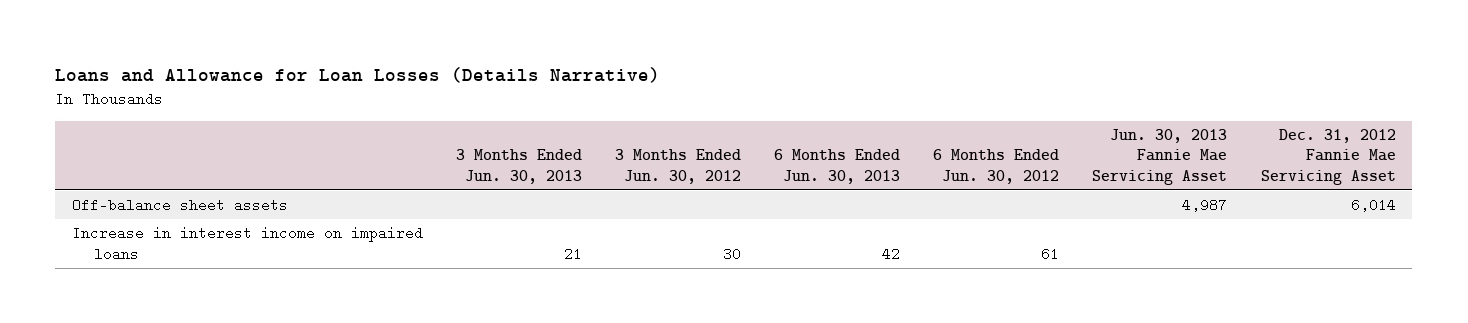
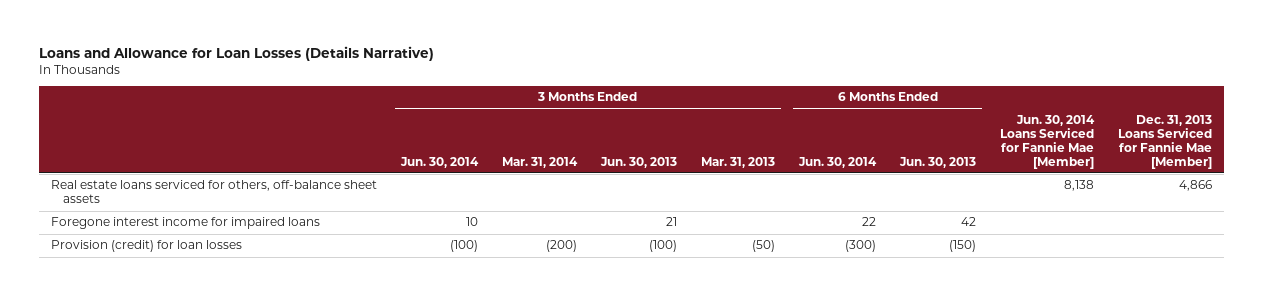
[615,149,742,184] 3 Months Ended Jun. 30, 2012 -> none
[933,149,1060,184] 6 Months Ended Jun. 30, 2012 -> none
[1092,129,1228,185] Jun. 30, 2013 Fannie Mae Servicing Asset -> none
[1260,129,1396,185] Dec. 31, 2012 Fannie Mae Servicing Asset -> none
none -> [400,156,480,168] Jun. 30, 2014
none -> [502,156,579,168] Mar. 31, 2014
none -> [701,156,776,168] Mar. 31, 2013
none -> [798,156,878,168] Jun. 30, 2014
none -> [1000,114,1096,169] Jun. 30, 2014 Loans Serviced for Fannie Mae [Member]
none -> [1118,114,1213,169] Dec. 31, 2013 Loans Serviced for Fannie Mae [Member]
[71,198,288,213] Off-balance sheet assets -> [51,180,378,204] Real estate loans serviced for others, off-balance sheet assets
[71,226,423,261] Increase in interest income on impaired loans -> [51,217,321,230] Foregone interest income for impaired loans
none -> [51,240,243,253] Provision (credit) for loan losses

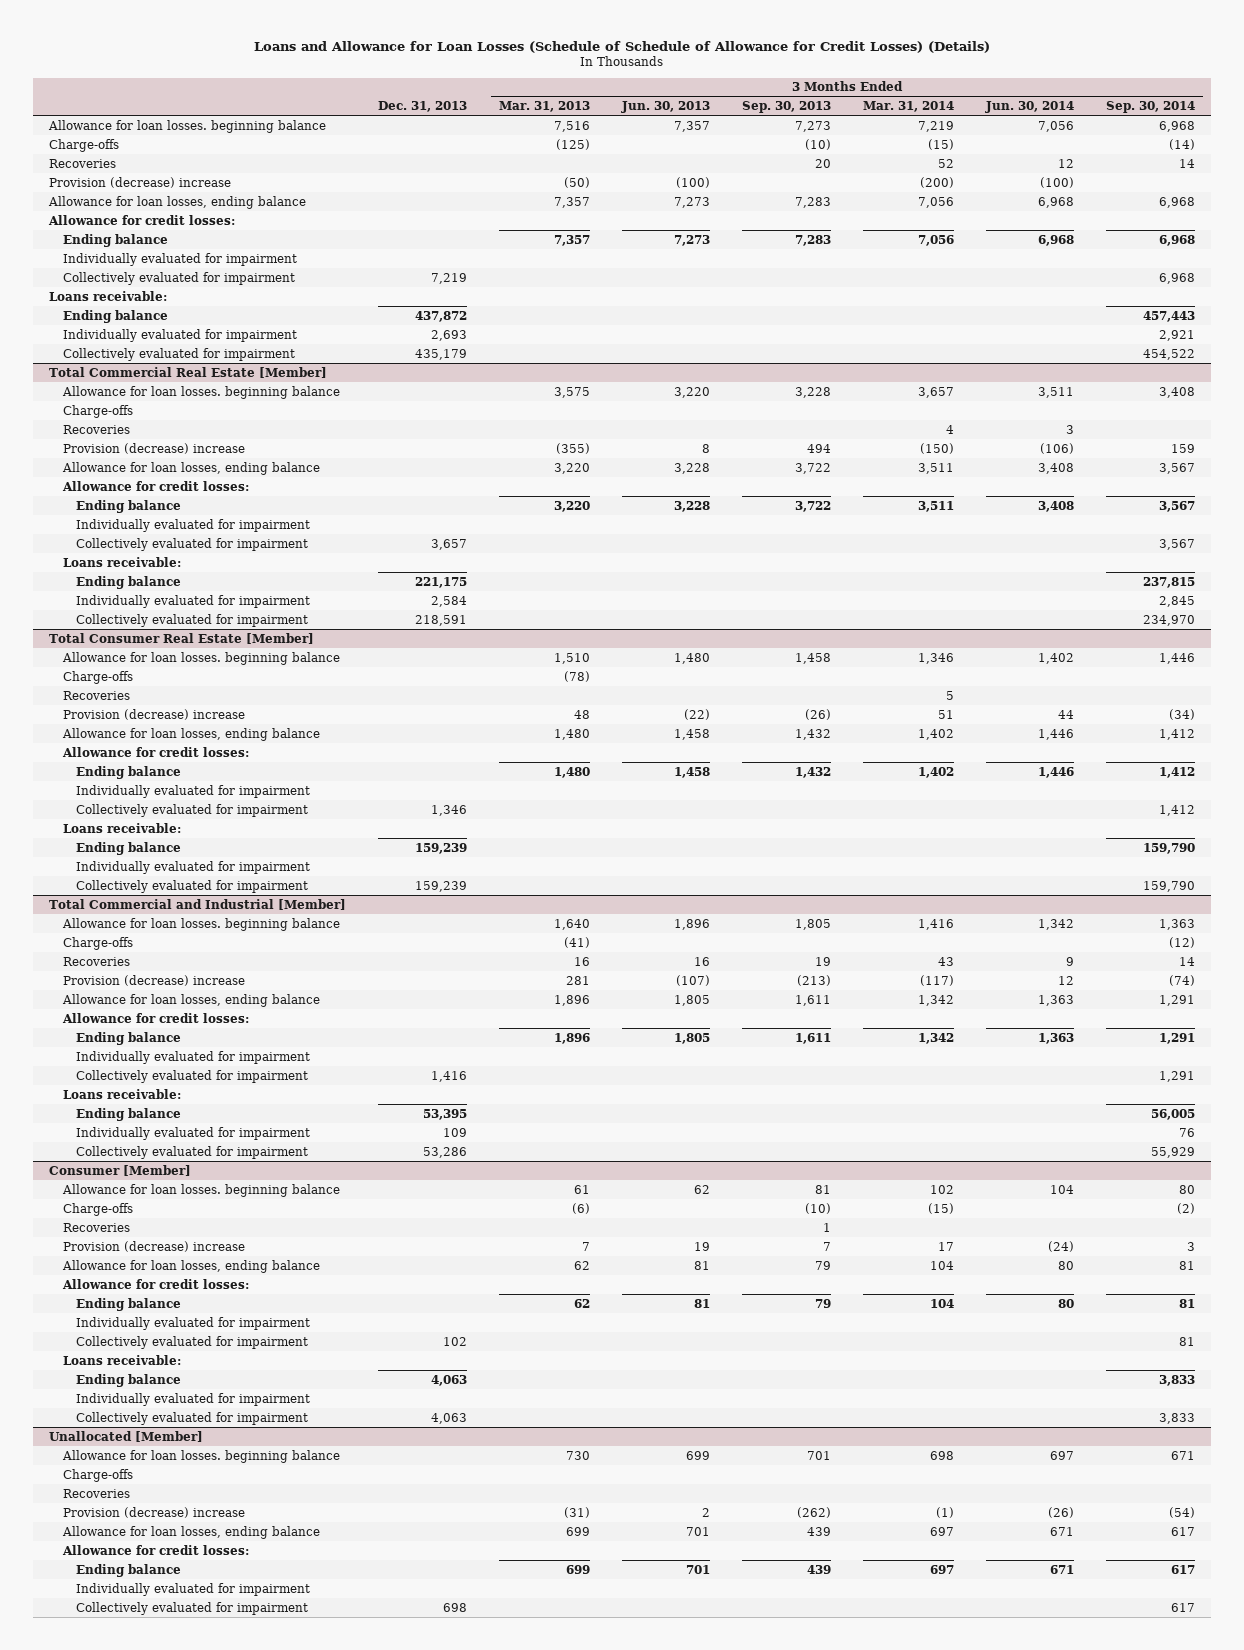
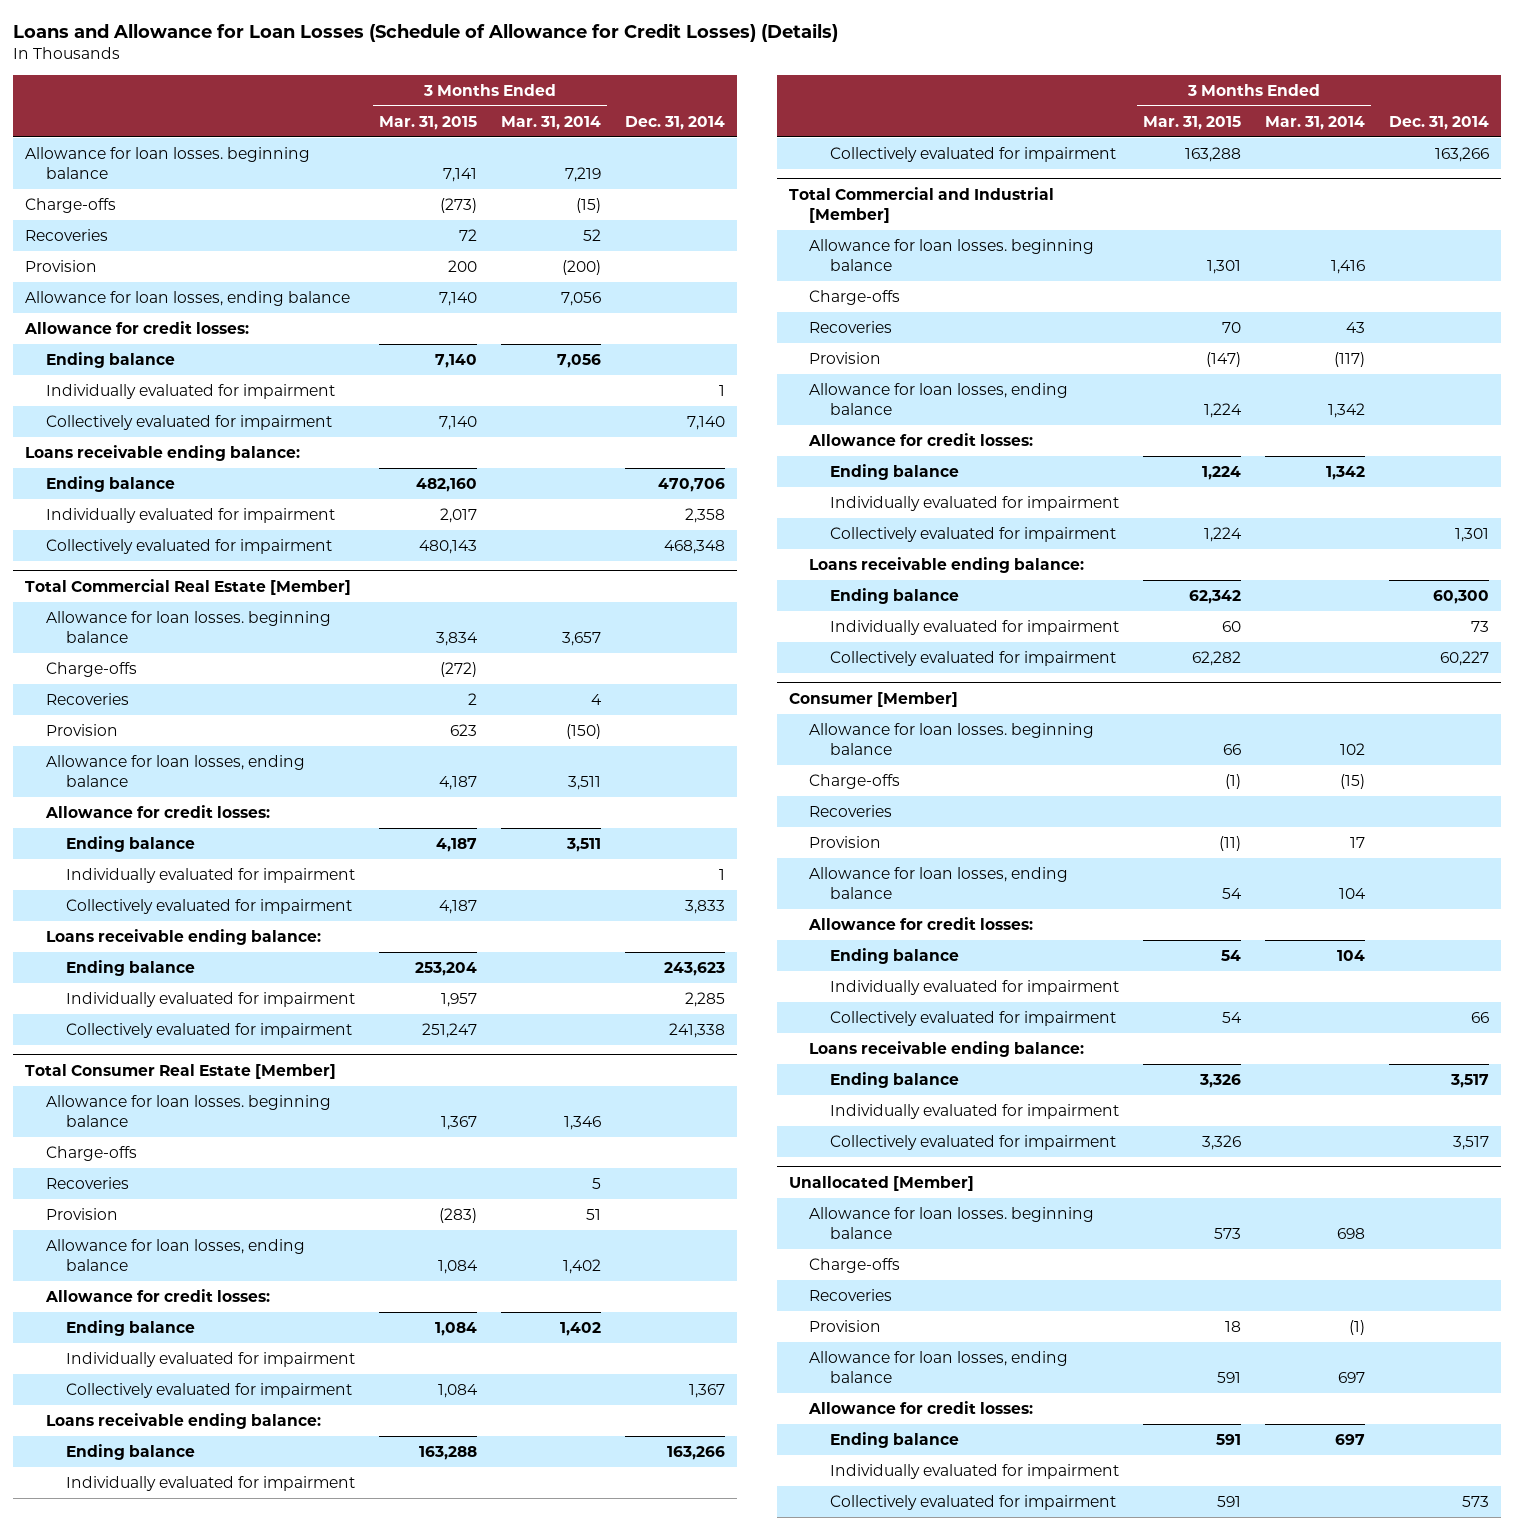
[254,40,991,53] Loans and Allowance for Loan Losses (Schedule of Schedule of Allowance for Credit Losses) (Details) -> [13,22,839,42] Loans and Allowance for Loan Losses (Schedule of Allowance for Credit Losses) (Details)
[378,101,468,113] Dec. 31, 2013 -> none
[499,101,591,113] Mar. 31, 2013 -> none
[621,101,711,114] Jun. 30, 2013 -> none
[742,101,832,114] Sep. 30, 2013 -> none
[985,101,1075,114] Jun. 30, 2014 -> none
[1106,101,1196,114] Sep. 30, 2014 -> none
none -> [379,115,478,130] Mar. 31, 2015
none -> [625,115,726,130] Dec. 31, 2014
[49,176,232,188] Provision (decrease) increase -> [25,260,98,273] Provision
[49,290,168,301] Loans receivable: -> [25,445,301,462] Loans receivable ending balance:
[62,442,245,454] Provision (decrease) increase -> [45,724,118,737] Provision
[62,556,181,567] Loans receivable: -> [45,929,321,946] Loans receivable ending balance:
[62,708,245,720] Provision (decrease) increase -> [45,1208,118,1221] Provision
[62,822,181,833] Loans receivable: -> [45,1413,321,1430] Loans receivable ending balance:
[62,974,245,986] Provision (decrease) increase -> [809,352,882,365] Provision
[62,1088,181,1099] Loans receivable: -> [809,557,1085,574] Loans receivable ending balance:
[62,1240,245,1252] Provision (decrease) increase -> [809,836,882,849] Provision
[62,1354,181,1365] Loans receivable: -> [809,1041,1085,1058] Loans receivable ending balance:
[62,1506,245,1518] Provision (decrease) increase -> [809,1320,882,1333] Provision

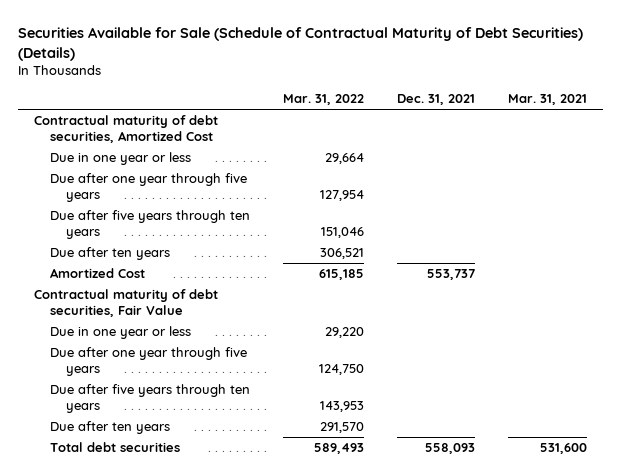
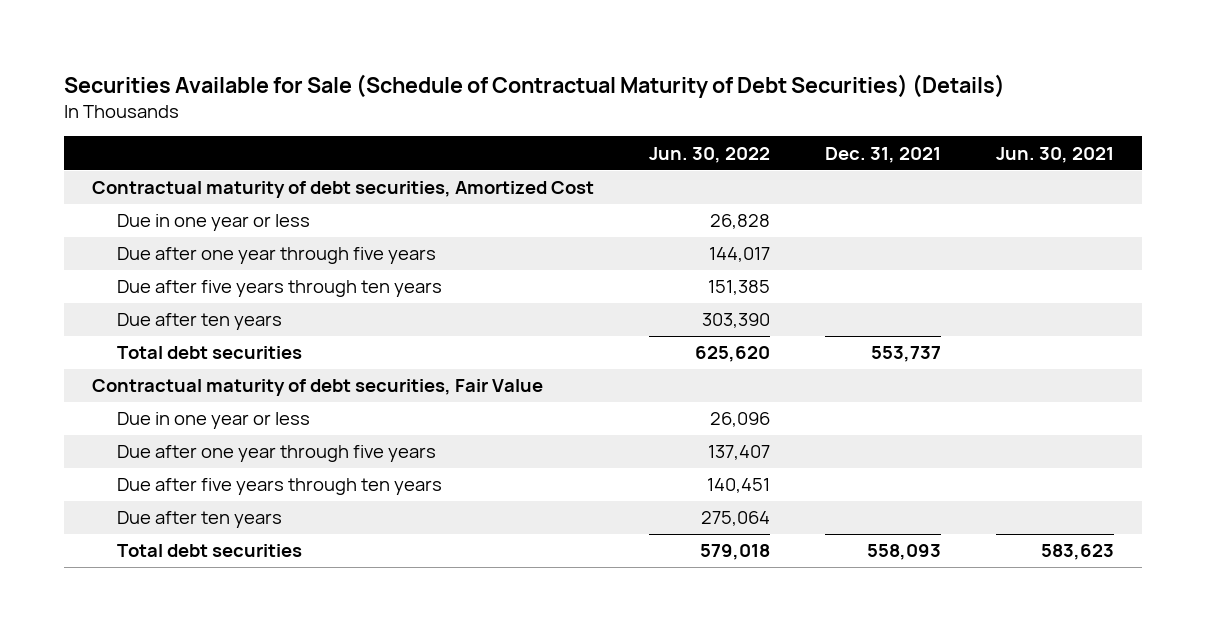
[283,94,365,106] Mar. 31, 2022 -> none
[507,94,587,106] Mar. 31, 2021 -> none
none -> [648,146,770,163] Jun. 30, 2022
none -> [996,146,1115,163] Jun. 30, 2021
[50,268,146,279] Amortized Cost -> [117,346,303,360] Total debt securities

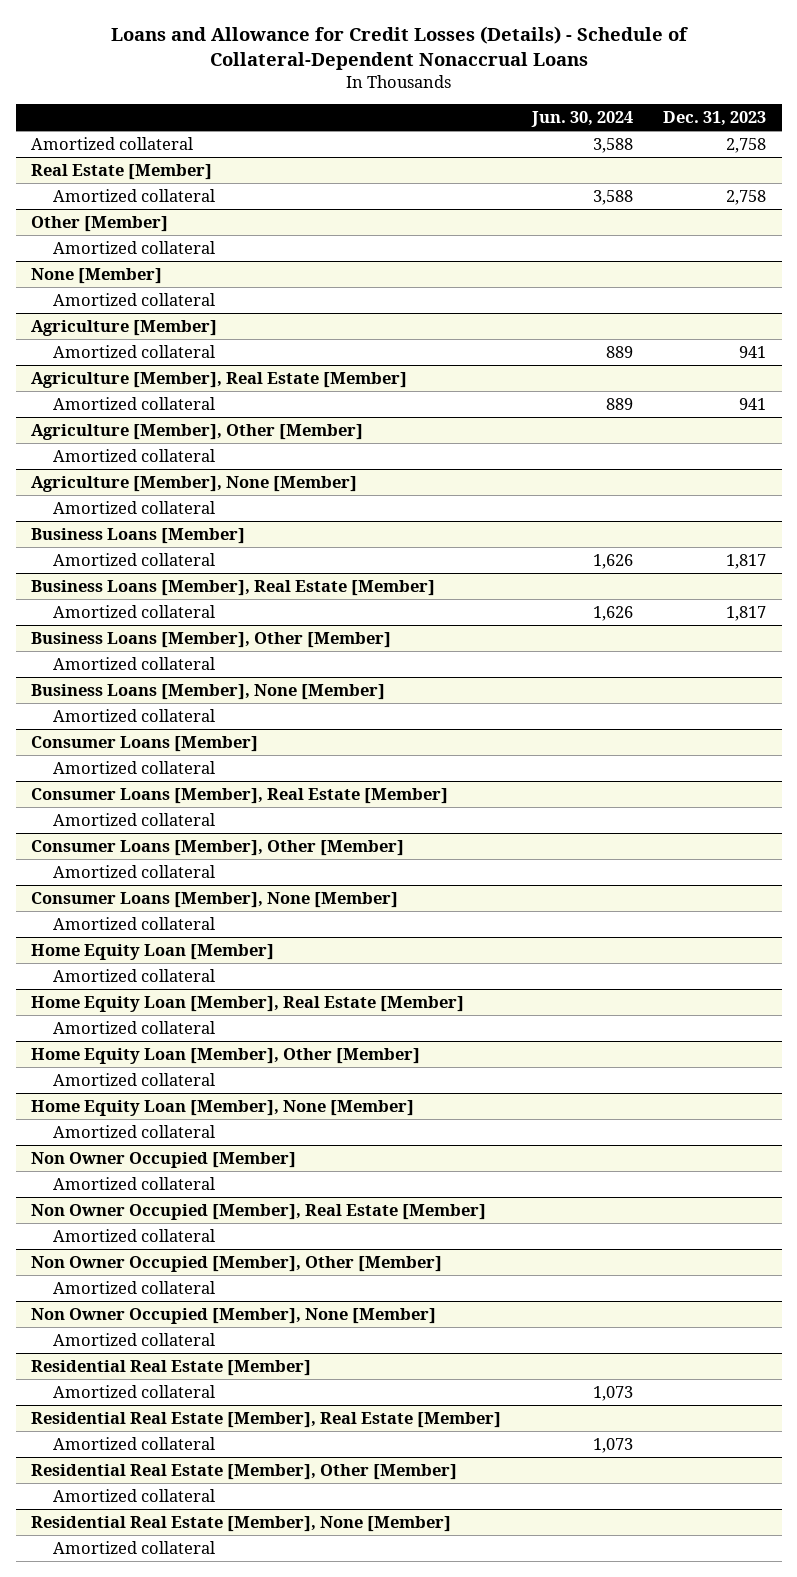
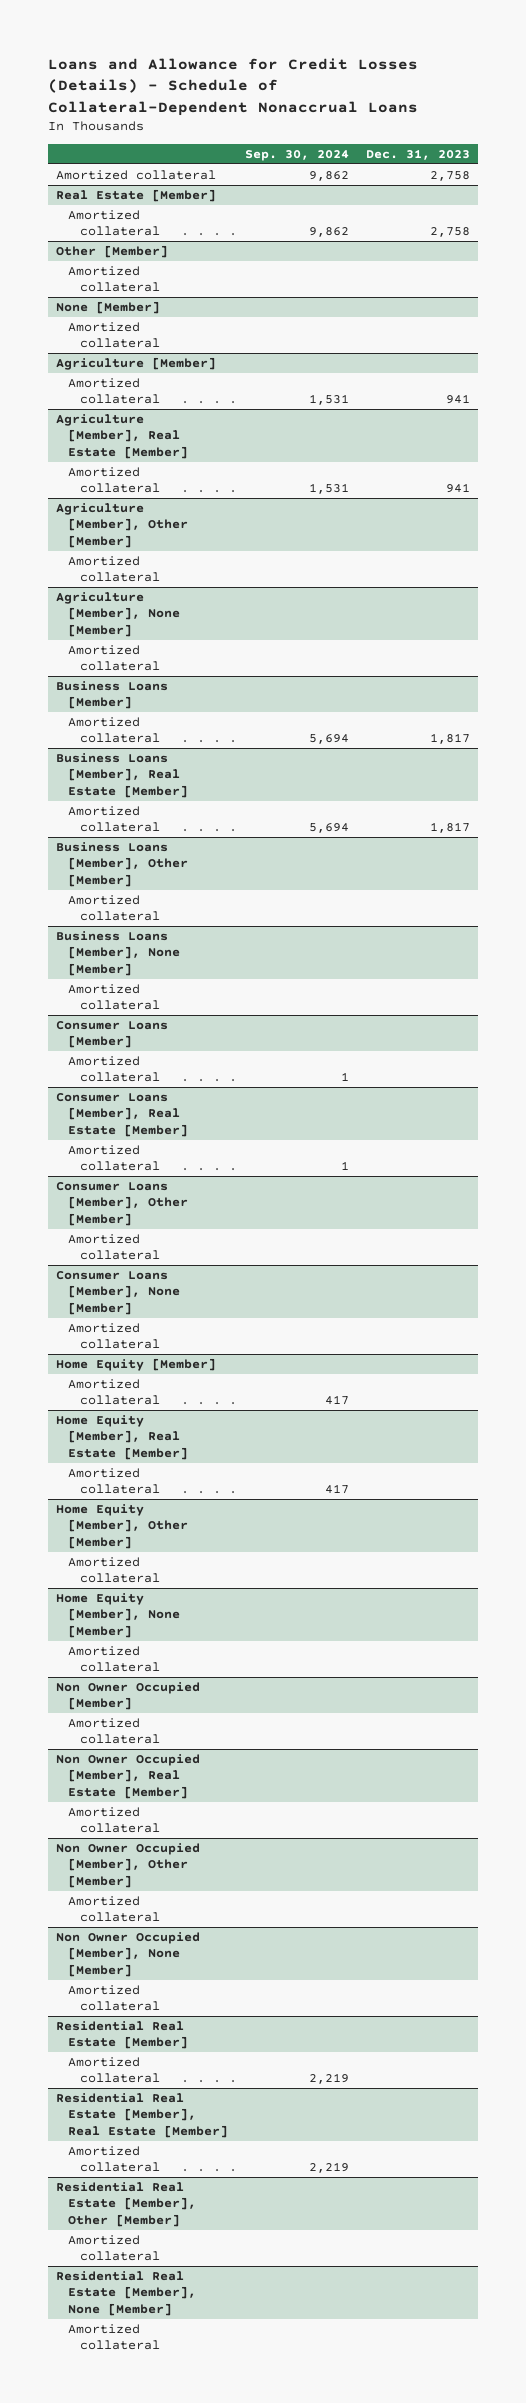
[530,111,633,128] Jun. 30, 2024 -> none
none -> [245,149,350,161] Sep. 30, 2024
[30,943,274,960] Home Equity Loan [Member] -> [56,1358,217,1372] Home Equity [Member]
[30,995,464,1012] Home Equity Loan [Member], Real Estate [Member] -> [56,1415,189,1460] Home Equity [Member], Real Estate [Member]
[30,1047,420,1064] Home Equity Loan [Member], Other [Member] -> [56,1504,189,1549] Home Equity [Member], Other [Member]
[30,1099,414,1116] Home Equity Loan [Member], None [Member] -> [56,1593,181,1638] Home Equity [Member], None [Member]

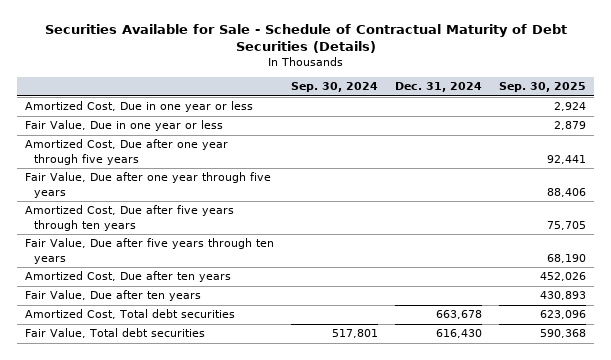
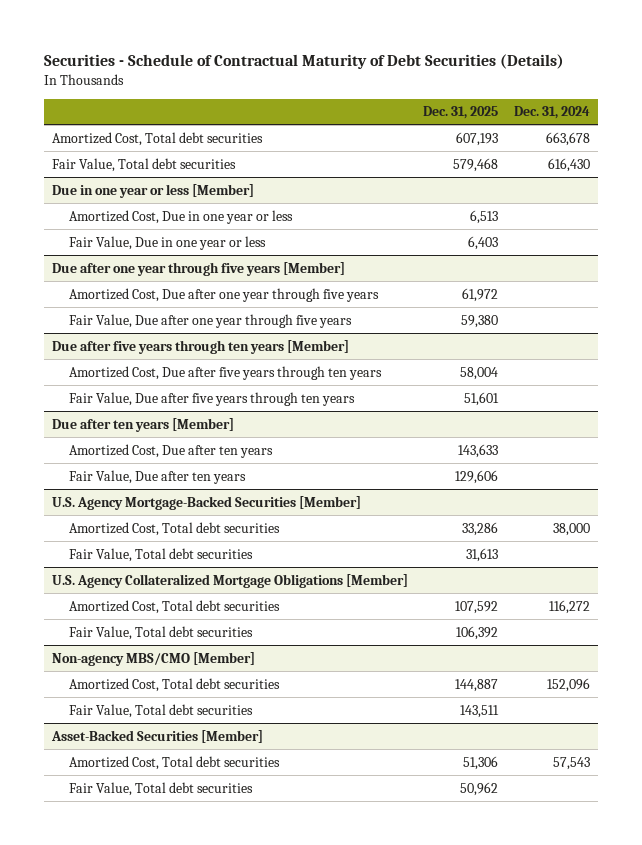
[44,24,567,54] Securities Available for Sale - Schedule of Contractual Maturity of Debt Securities (Details) -> [44,53,565,69] Securities - Schedule of Contractual Maturity of Debt Securities (Details)
[291,82,379,93] Sep. 30, 2024 -> none
[498,82,586,93] Sep. 30, 2025 -> none
none -> [423,106,499,120] Dec. 31, 2025
[25,101,254,113] Amortized Cost, Due in one year or less -> none
[25,120,224,132] Fair Value, Due in one year or less -> none
[25,139,229,165] Amortized Cost, Due after one year through five years -> none
[25,172,272,198] Fair Value, Due after one year through five years -> none
[25,205,235,231] Amortized Cost, Due after five years through ten years -> none
[25,238,275,264] Fair Value, Due after five years through ten years -> none
[25,271,232,283] Amortized Cost, Due after ten years -> none
[25,290,202,302] Fair Value, Due after ten years -> none
none -> [51,183,254,198] Due in one year or less [Member]
none -> [68,209,293,224] Amortized Cost, Due in one year or less
none -> [68,235,266,250] Fair Value, Due in one year or less
none -> [51,261,345,276] Due after one year through five years [Member]
none -> [68,287,379,302] Amortized Cost, Due after one year through five years
none -> [68,313,352,328] Fair Value, Due after one year through five years
none -> [51,339,349,354] Due after five years through ten years [Member]
none -> [68,365,382,380] Amortized Cost, Due after five years through ten years
none -> [68,391,355,406] Fair Value, Due after five years through ten years
none -> [51,417,234,432] Due after ten years [Member]
none -> [68,443,273,458] Amortized Cost, Due after ten years
none -> [68,469,246,484] Fair Value, Due after ten years
none -> [51,495,361,510] U.S. Agency Mortgage-Backed Securities [Member]
none -> [68,521,280,536] Amortized Cost, Total debt securities
none -> [68,547,253,562] Fair Value, Total debt securities
none -> [51,573,408,588] U.S. Agency Collateralized Mortgage Obligations [Member]
none -> [68,599,280,614] Amortized Cost, Total debt securities
none -> [68,625,253,640] Fair Value, Total debt securities
none -> [51,651,255,666] Non-agency MBS/CMO [Member]
none -> [68,677,280,692] Amortized Cost, Total debt securities
none -> [68,703,253,718] Fair Value, Total debt securities
none -> [50,729,263,743] Asset-Backed Securities [Member]
none -> [68,755,280,770] Amortized Cost, Total debt securities
none -> [68,781,253,796] Fair Value, Total debt securities

